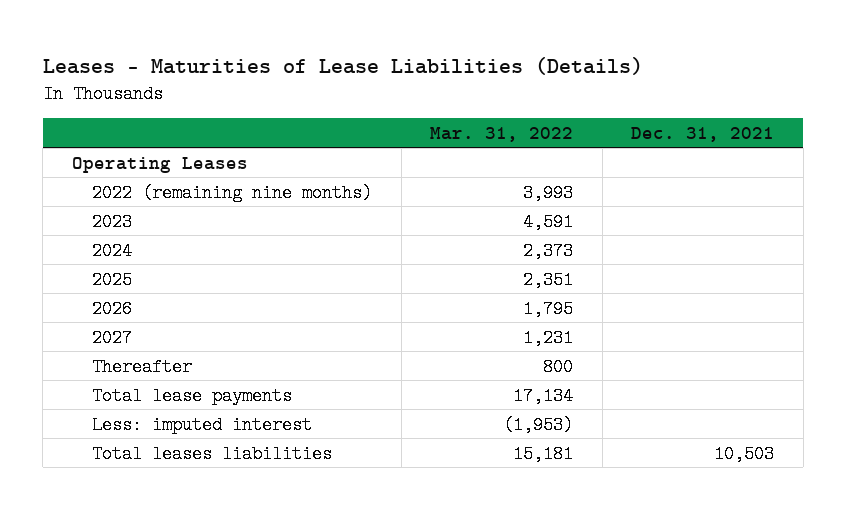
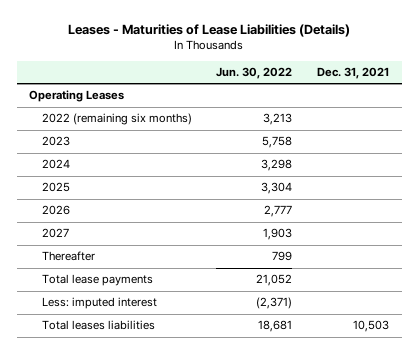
[430,126,574,142] Mar. 31, 2022 -> none
none -> [216,67,293,80] Jun. 30, 2022
[92,183,373,202] 2022 (remaining nine months) -> [41,113,192,126] 2022 (remaining six months)

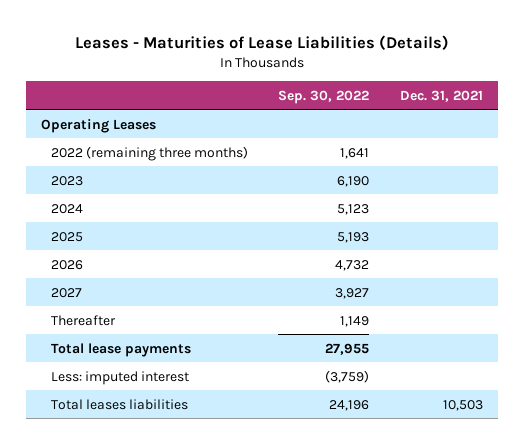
[216,67,293,80] Jun. 30, 2022 -> none
none -> [278,89,370,104] Sep. 30, 2022
[41,113,192,126] 2022 (remaining six months) -> [50,145,248,161] 2022 (remaining three months)

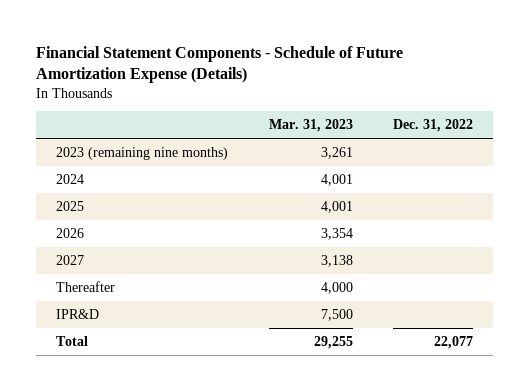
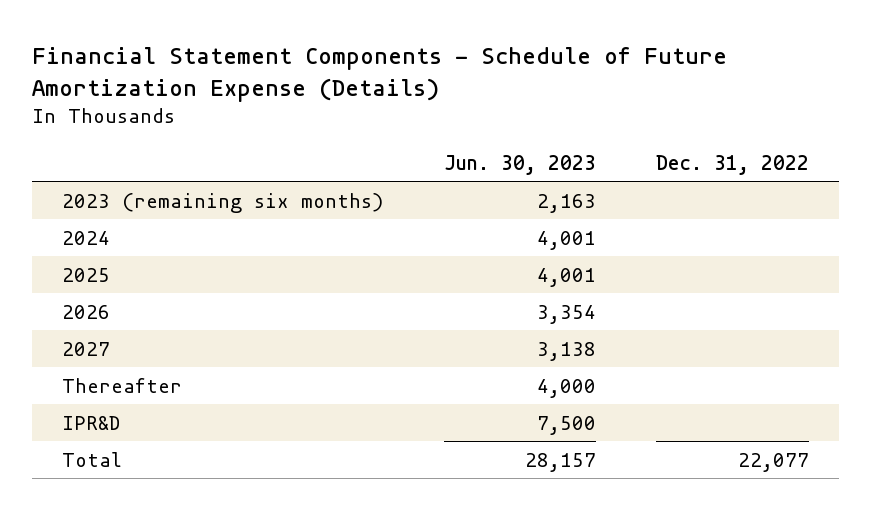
[268,119,353,133] Mar. 31, 2023 -> none
none -> [443,154,596,175] Jun. 30, 2023
[56,146,229,160] 2023 (remaining nine months) -> [62,192,384,213] 2023 (remaining six months)

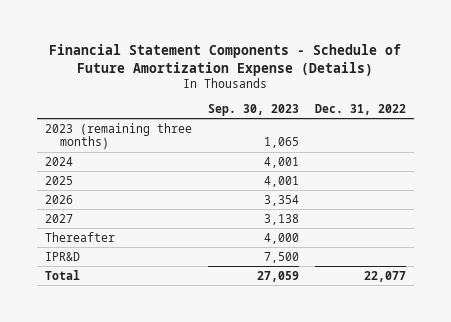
[443,154,596,175] Jun. 30, 2023 -> none
none -> [207,103,299,116] Sep. 30, 2023
[62,192,384,213] 2023 (remaining six months) -> [45,122,193,150] 2023 (remaining three months)

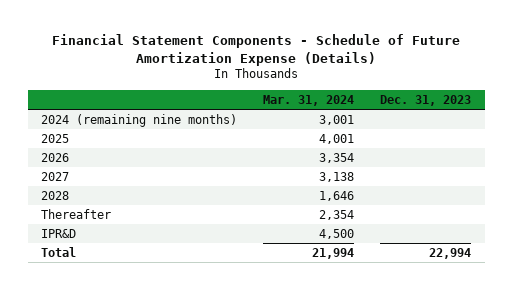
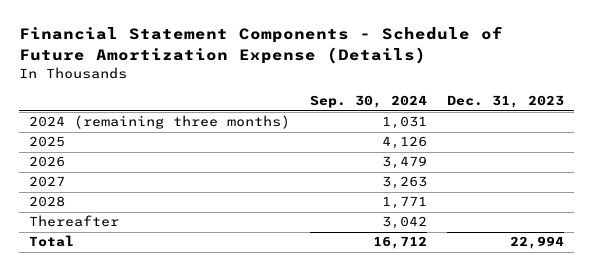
[263,94,355,106] Mar. 31, 2024 -> none
none -> [309,95,427,109] Sep. 30, 2024
[40,113,237,127] 2024 (remaining nine months) -> [28,115,290,130] 2024 (remaining three months)
[40,228,76,238] IPR&D -> none

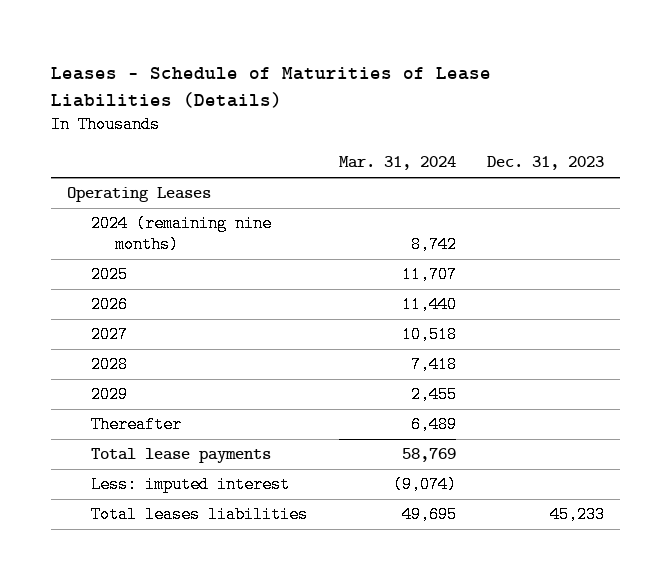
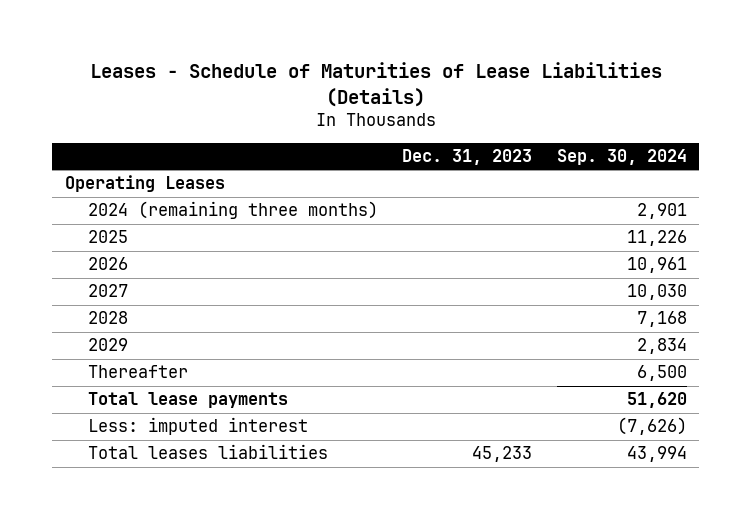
[338,156,456,171] Mar. 31, 2024 -> none
none -> [557,148,688,165] Sep. 30, 2024
[91,215,273,254] 2024 (remaining nine months) -> [87,201,378,220] 2024 (remaining three months)

